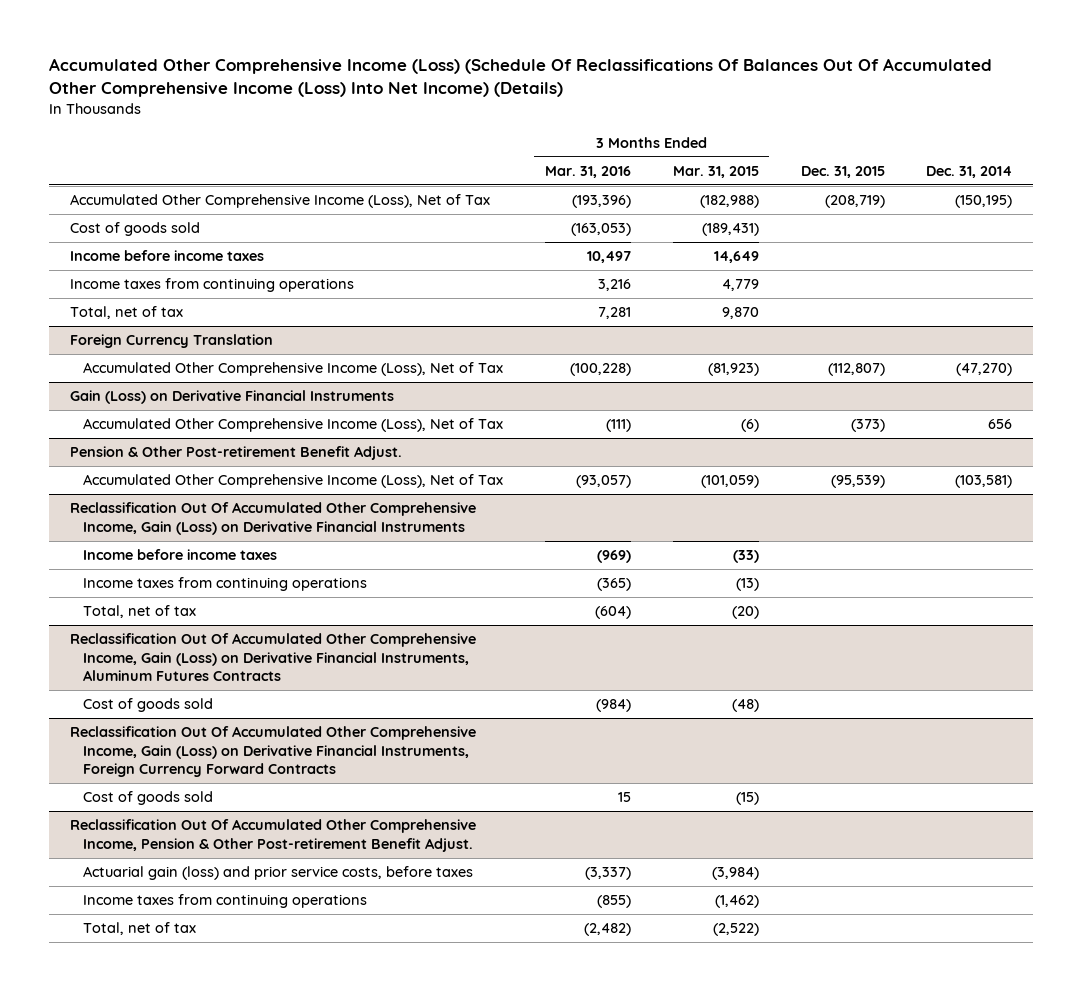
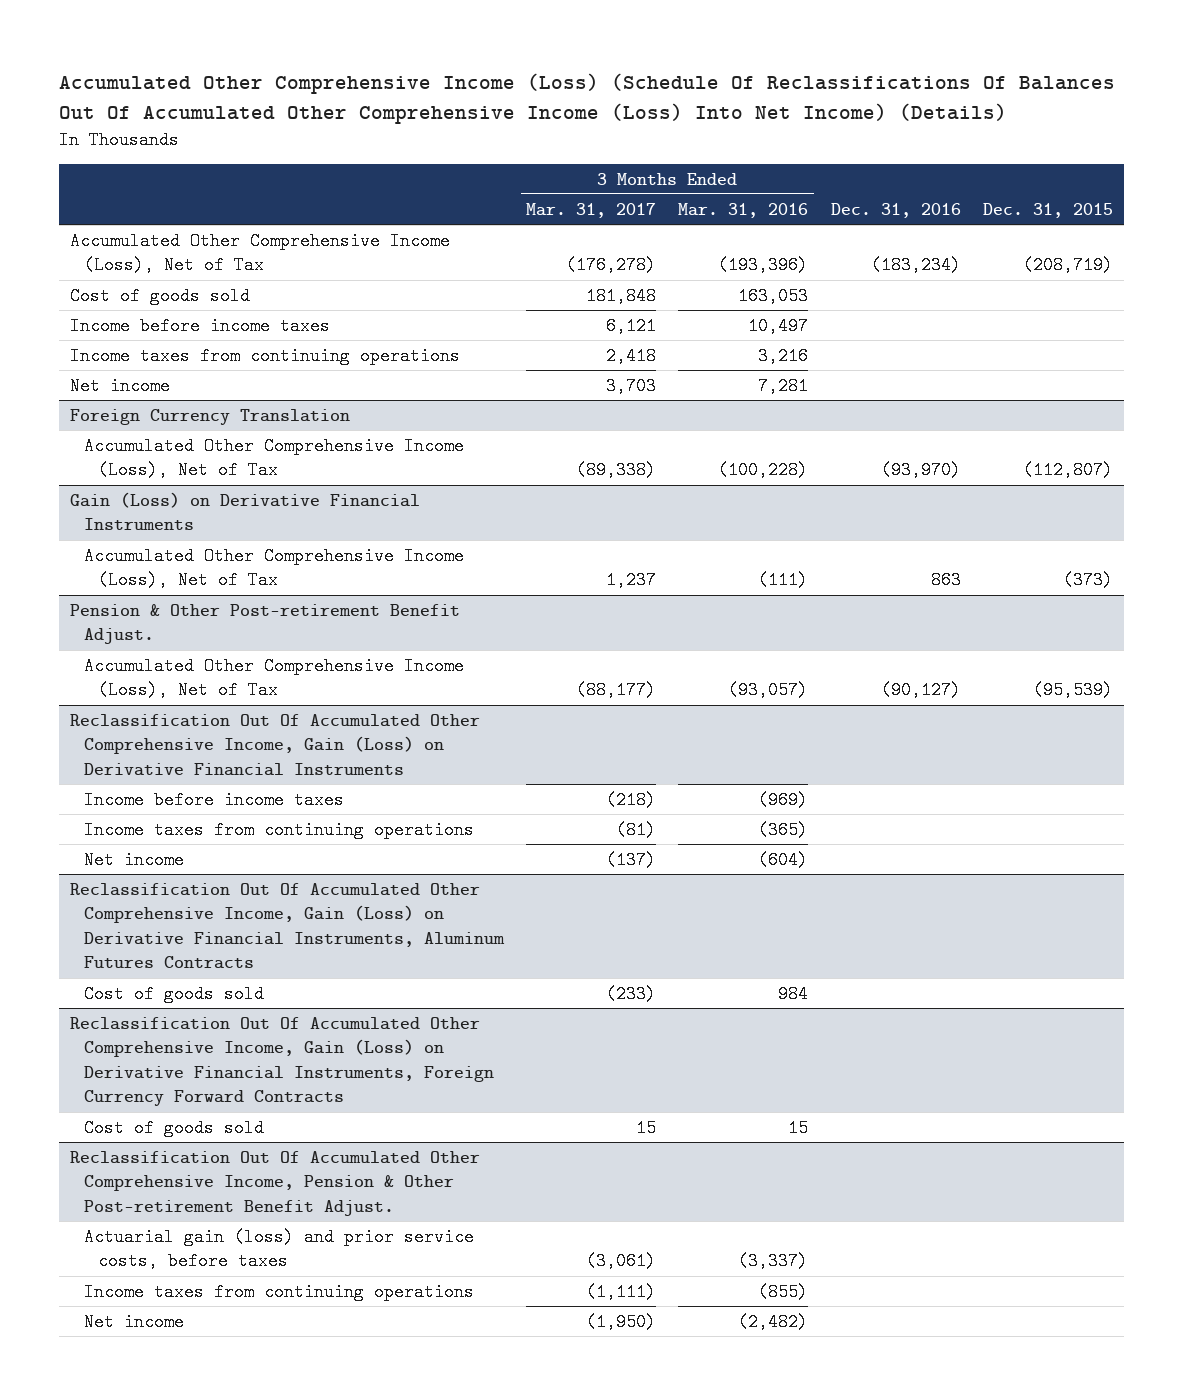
[672,166,759,179] Mar. 31, 2015 -> none
[926,166,1013,179] Dec. 31, 2014 -> none
none -> [526,202,657,218] Mar. 31, 2017
none -> [830,202,961,218] Dec. 31, 2016
[570,223,631,237] (163,053) -> [738,286,809,305] 163,053
[69,306,183,320] Total, net of tax -> [70,376,171,395] Net income
[82,605,196,619] Total, net of tax -> [83,850,184,869] Net income
[595,699,631,713] (984) -> [778,984,809,1003] 984
[82,922,196,936] Total, net of tax -> [83,1312,184,1331] Net income

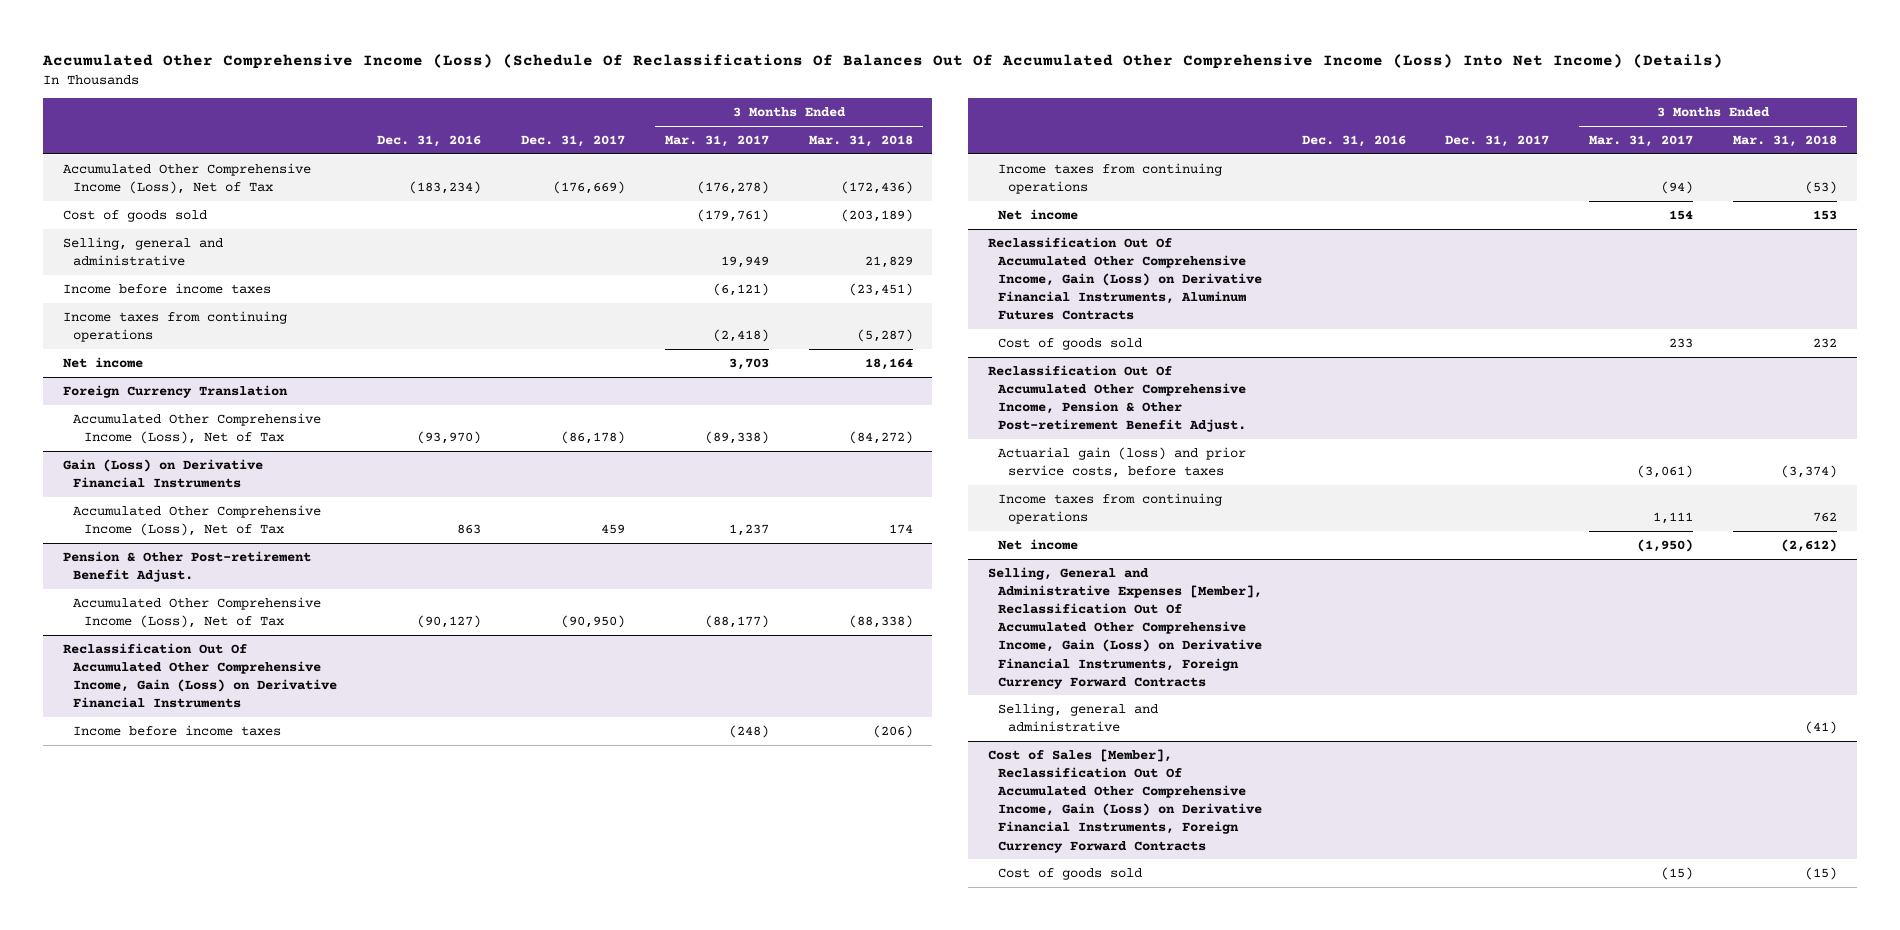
[678,202,809,218] Mar. 31, 2016 -> none
[982,202,1113,218] Dec. 31, 2015 -> none
none -> [521,135,626,148] Dec. 31, 2017
none -> [808,135,913,148] Mar. 31, 2018
[586,286,657,305] 181,848 -> [696,208,769,222] (179,761)
none -> [63,236,224,267] Selling, general and administrative
[606,316,657,335] 6,121 -> [712,282,769,296] (6,121)
[606,346,657,365] 2,418 -> [712,329,769,343] (2,418)
[606,790,657,809] (218) -> [728,724,769,738] (248)
[616,820,657,839] (81) -> [1661,181,1694,195] (94)
[606,850,657,869] (137) -> [1669,209,1694,220] 154
[70,1016,494,1107] Reclassification Out Of Accumulated Other Comprehensive Income, Gain (Loss) on Derivative Financial Instruments, Foreign Currency Forward Contracts -> none
[83,1118,264,1137] Cost of goods sold -> none
[606,984,657,1003] (233) -> [1669,337,1694,348] 233
[586,1282,657,1301] (1,111) -> [1653,512,1694,525] 1,111
none -> [987,566,1262,689] Selling, General and Administrative Expenses [Member], Reclassification Out Of Accumulated Other Comprehensive Income, Gain (Loss) on Derivative Financial Instruments, Foreign Currency Forward Contracts
none -> [997,702,1158,733] Selling, general and administrative
none -> [987,748,1262,853] Cost of Sales [Member], Reclassification Out Of Accumulated Other Comprehensive Income, Gain (Loss) on Derivative Financial Instruments, Foreign Currency Forward Contracts
none -> [997,867,1142,880] Cost of goods sold

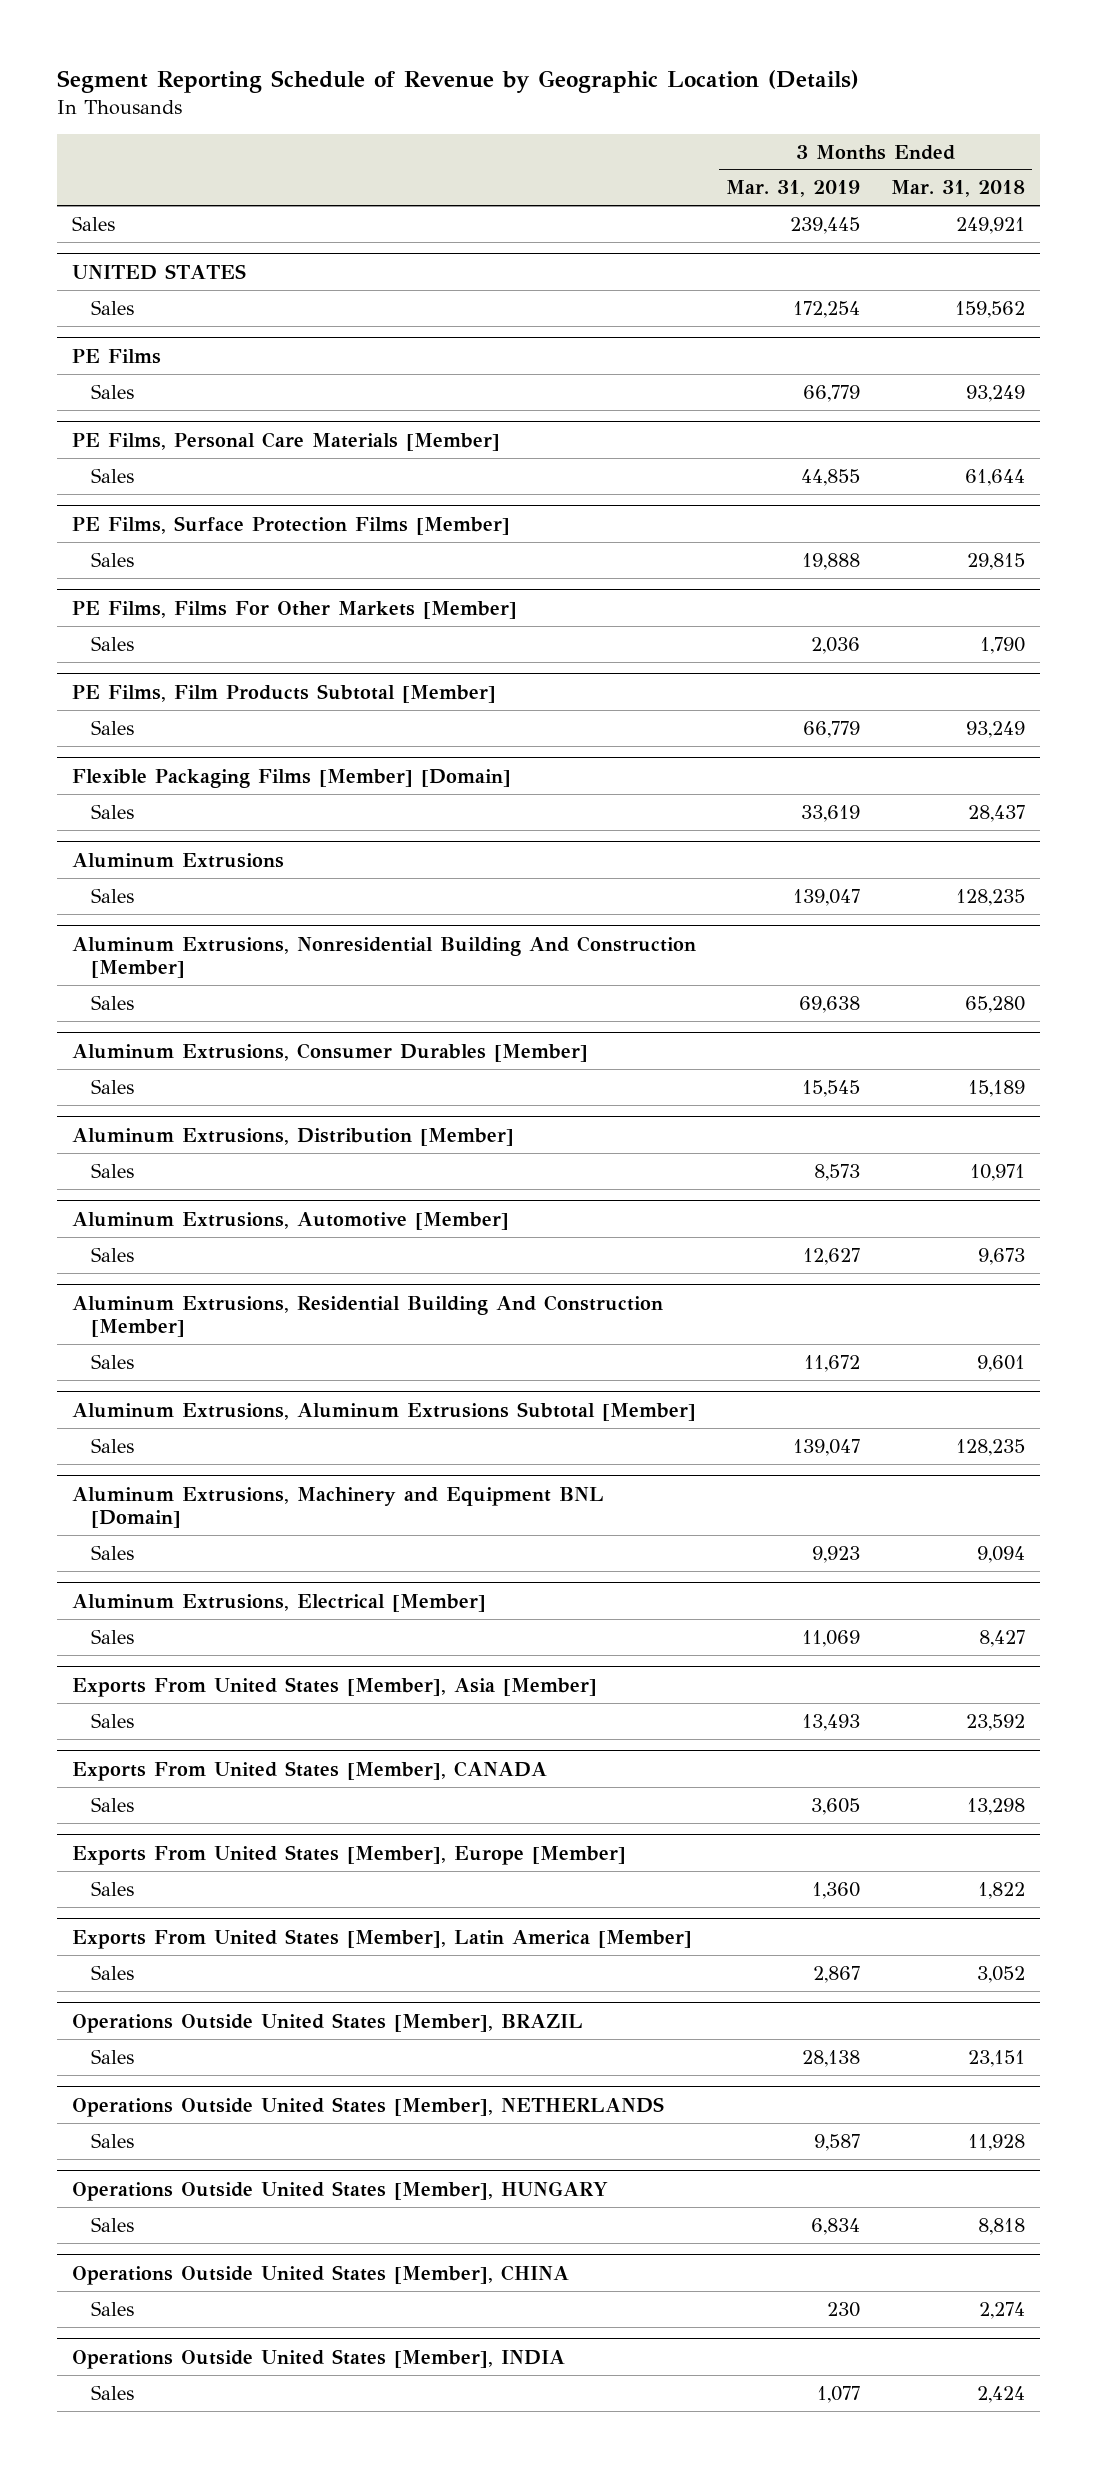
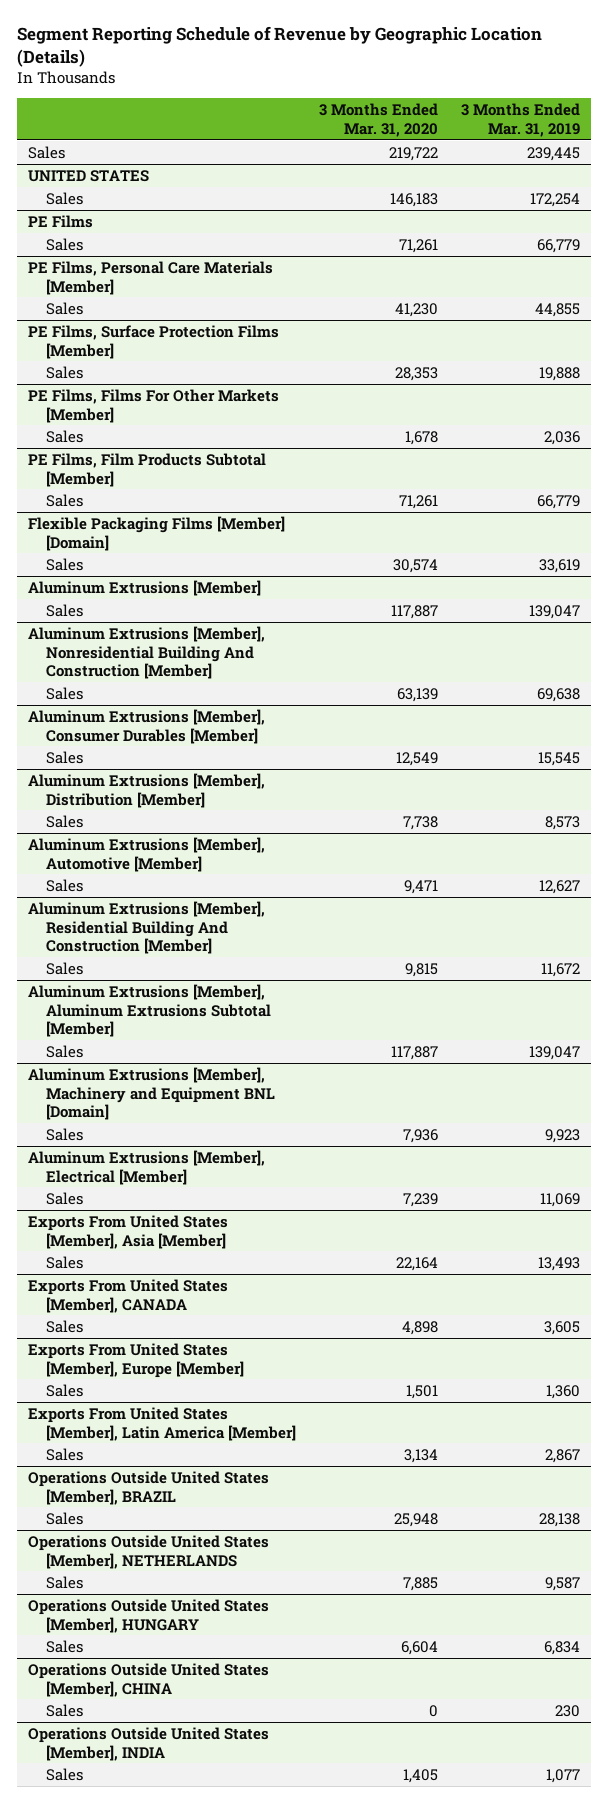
[890,180,1025,198] Mar. 31, 2018 -> none
none -> [319,102,439,137] 3 Months Ended Mar. 31, 2020
[71,852,284,868] Aluminum Extrusions -> [28,579,262,596] Aluminum Extrusions [Member]
[71,935,696,979] Aluminum Extrusions, Nonresidential Building And Construction [Member] -> [28,625,266,680] Aluminum Extrusions [Member], Nonresidential Building And Construction [Member]
[71,1042,588,1062] Aluminum Extrusions, Consumer Durables [Member] -> [28,708,266,744] Aluminum Extrusions [Member], Consumer Durables [Member]
[71,1127,514,1146] Aluminum Extrusions, Distribution [Member] -> [28,772,266,808] Aluminum Extrusions [Member], Distribution [Member]
[71,1211,509,1230] Aluminum Extrusions, Automotive [Member] -> [28,836,266,872] Aluminum Extrusions [Member], Automotive [Member]
[71,1294,663,1338] Aluminum Extrusions, Residential Building And Construction [Member] -> [28,900,266,955] Aluminum Extrusions [Member], Residential Building And Construction [Member]
[71,1401,696,1421] Aluminum Extrusions, Aluminum Extrusions Subtotal [Member] -> [28,983,272,1038] Aluminum Extrusions [Member], Aluminum Extrusions Subtotal [Member]
[71,1486,604,1529] Aluminum Extrusions, Machinery and Equipment BNL [Domain] -> [28,1066,276,1121] Aluminum Extrusions [Member], Machinery and Equipment BNL [Domain]
[71,1593,486,1612] Aluminum Extrusions, Electrical [Member] -> [28,1149,266,1185] Aluminum Extrusions [Member], Electrical [Member]

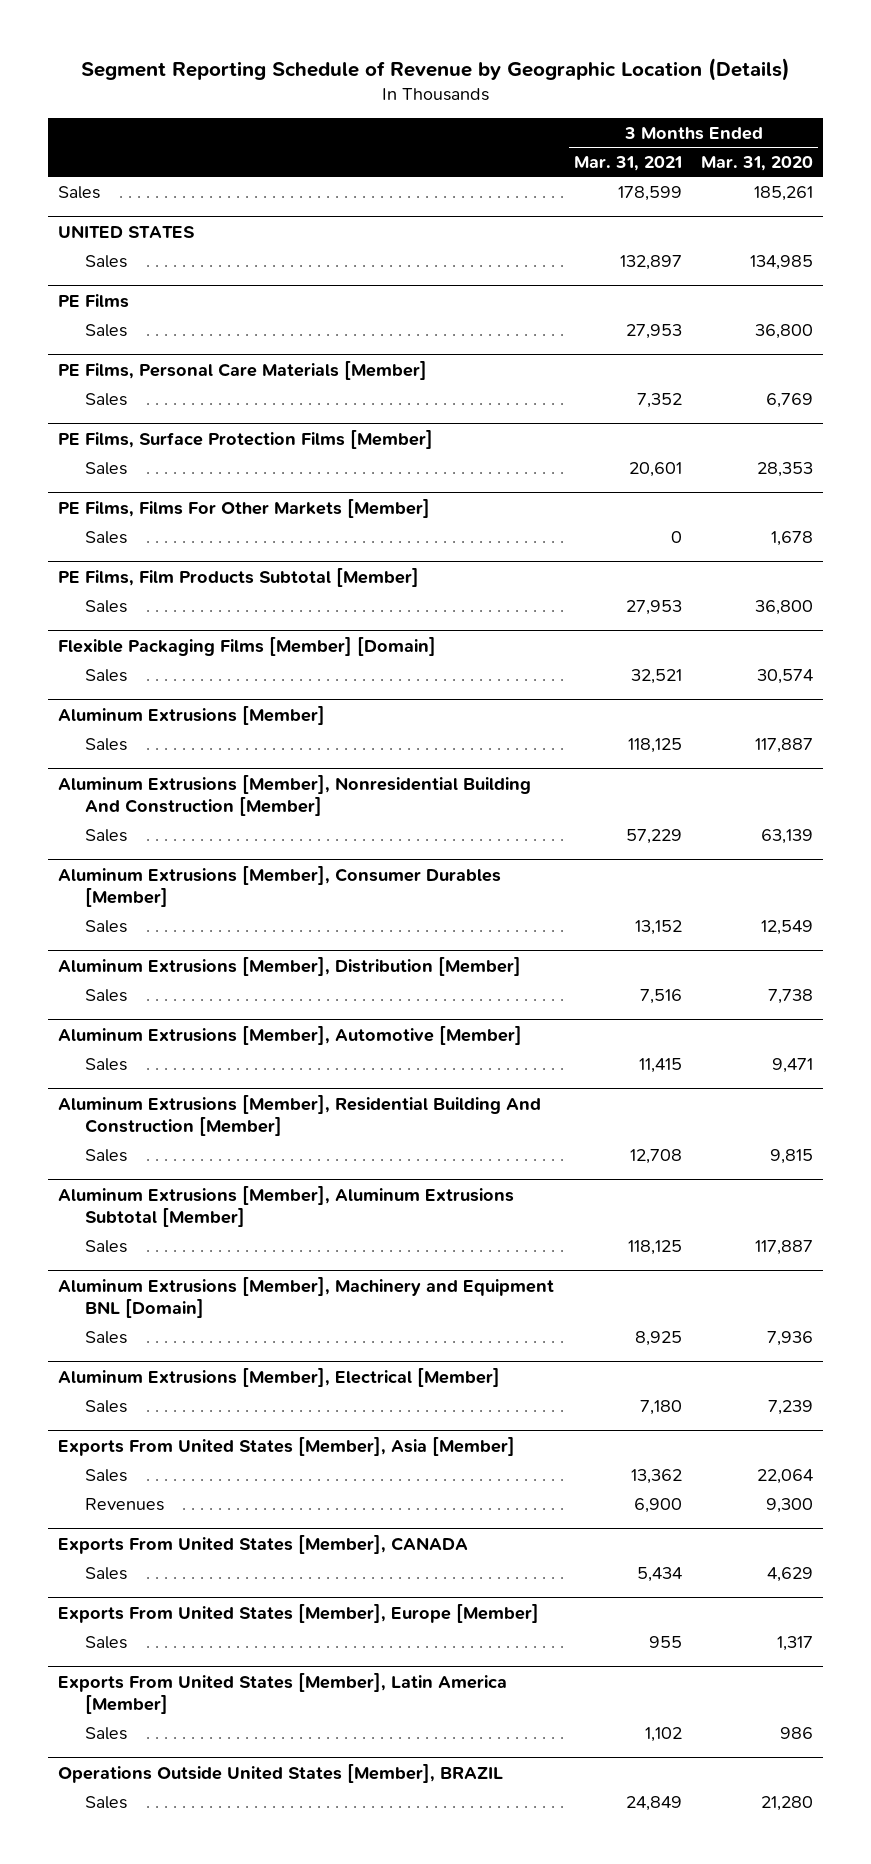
[460,102,580,137] 3 Months Ended Mar. 31, 2019 -> none
none -> [573,155,682,171] Mar. 31, 2021
[389,146,439,161] 219,722 -> [754,185,814,201] 185,261
[390,192,439,207] 146,183 -> [750,254,814,270] 134,985
[399,238,439,253] 71,261 -> [755,323,814,339] 36,800
[395,302,439,317] 41,230 -> [766,392,814,408] 6,769
[399,494,439,509] 71,261 -> [755,599,814,615] 36,800
[396,1256,439,1271] 22,164 -> [757,1468,814,1484] 22,064
none -> [84,1497,164,1511] Revenues
[402,1320,439,1335] 4,898 -> [767,1566,814,1582] 4,629
[406,1384,439,1399] 1,501 -> [777,1635,814,1651] 1,317
[404,1448,439,1463] 3,134 -> [780,1726,814,1739] 986
[28,1534,270,1569] Operations Outside United States [Member], NETHERLANDS -> none
[46,1575,84,1589] Sales -> none
[28,1598,270,1633] Operations Outside United States [Member], HUNGARY -> none
[46,1639,84,1653] Sales -> none
[28,1662,270,1697] Operations Outside United States [Member], CHINA -> none
[46,1703,84,1717] Sales -> none
[28,1726,270,1761] Operations Outside United States [Member], INDIA -> none
[46,1767,84,1781] Sales -> none
[394,1512,439,1527] 25,948 -> [761,1795,814,1811] 21,280

